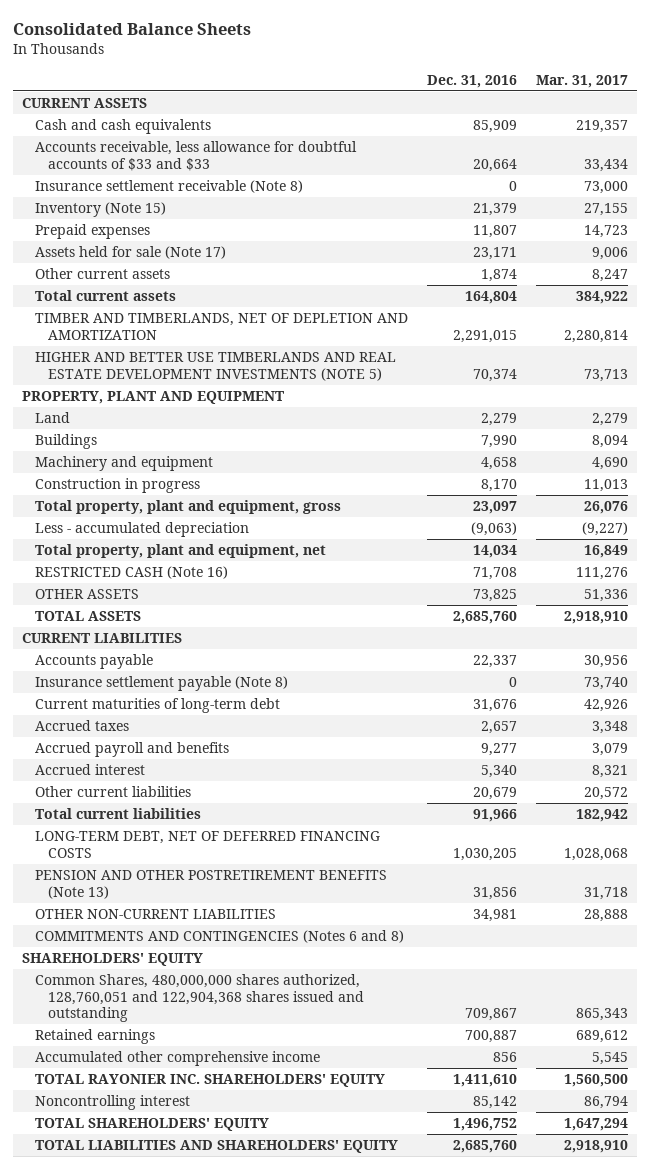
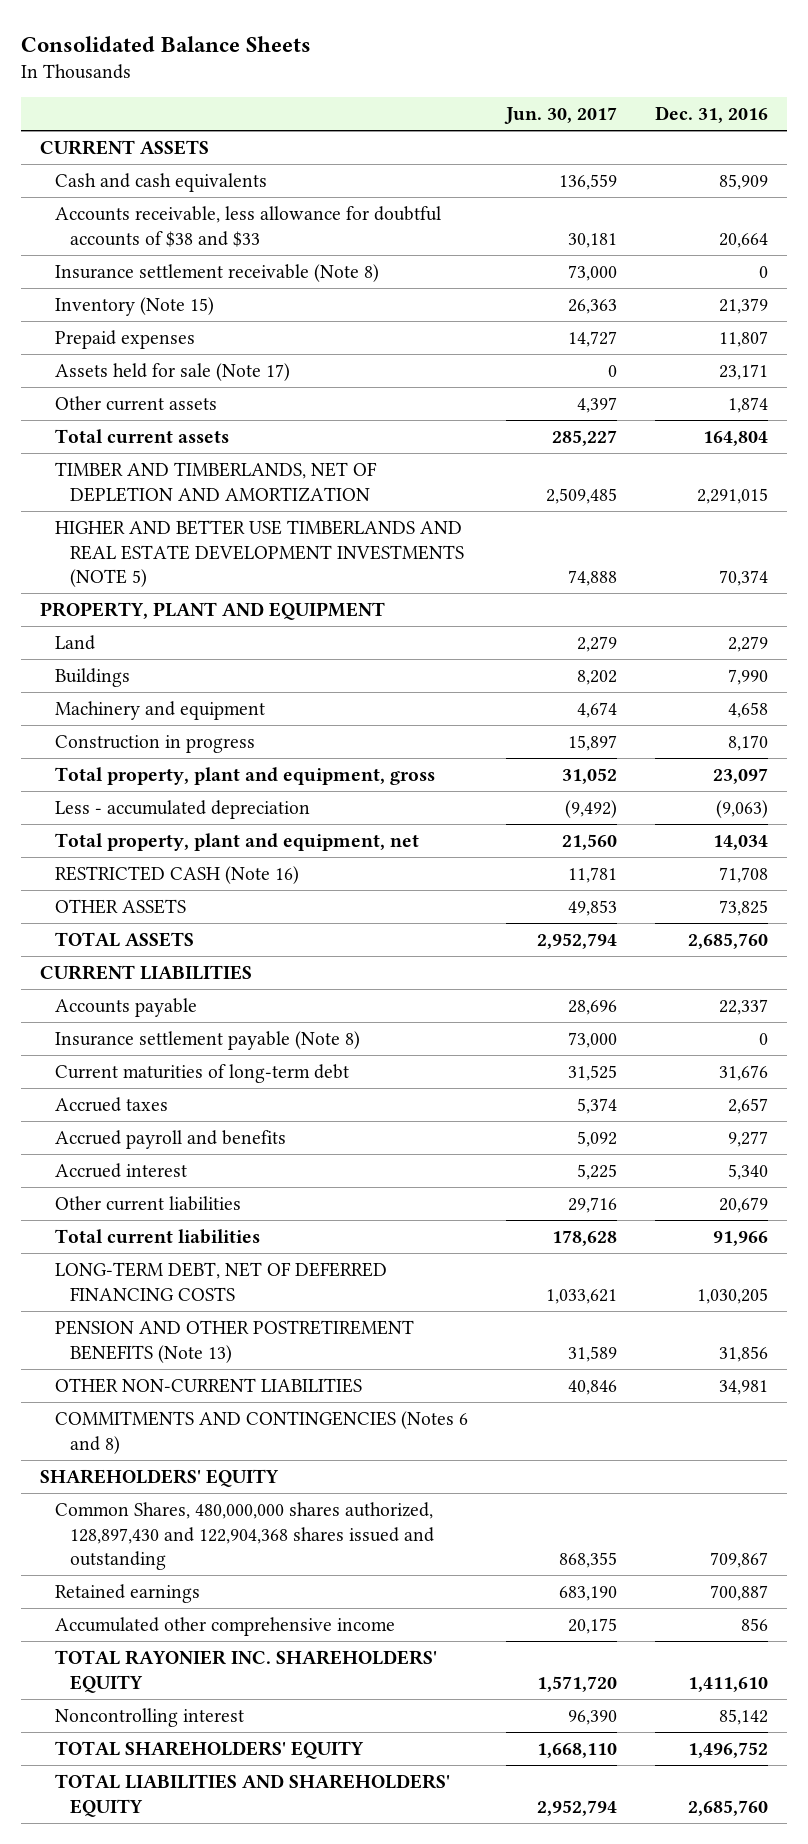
[535,74,628,88] Mar. 31, 2017 -> none
none -> [503,107,617,125] Jun. 30, 2017
[35,141,358,171] Accounts receivable, less allowance for doubtful accounts of $33 and $33 -> [55,205,442,247] Accounts receivable, less allowance for doubtful accounts of $38 and $33
[35,974,365,1023] Common Shares, 480,000,000 shares authorized, 128,760,051 and 122,904,368 shares issued and outstanding -> [55,1501,434,1571] Common Shares, 480,000,000 shares authorized, 128,897,430 and 122,904,368 shares issued and outstanding

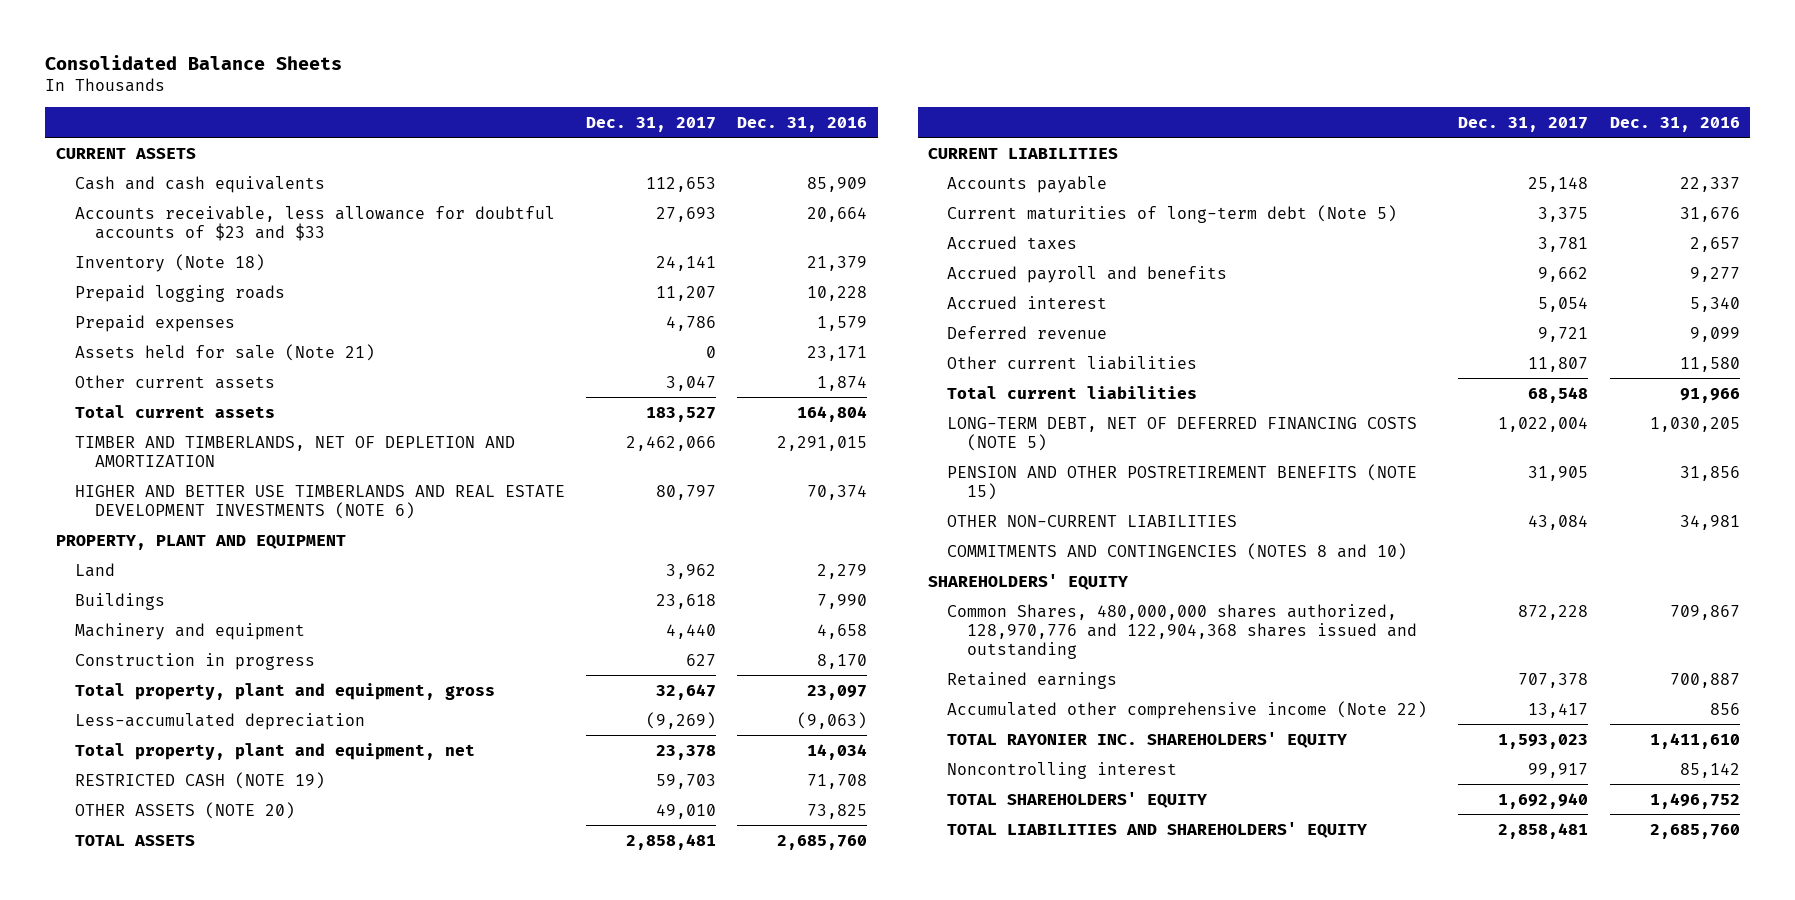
[503,107,617,125] Jun. 30, 2017 -> none
none -> [586,116,717,132] Dec. 31, 2017
[55,263,380,282] Insurance settlement receivable (Note 8) -> none
[55,205,442,247] Accounts receivable, less allowance for doubtful accounts of $38 and $33 -> [75,205,556,241] Accounts receivable, less allowance for doubtful accounts of $23 and $33
[55,296,215,316] Inventory (Note 15) -> [75,253,266,272] Inventory (Note 18)
none -> [75,284,286,302] Prepaid logging roads
[718,330,768,347] 11,807 -> [817,315,868,331] 1,579
[55,362,291,381] Assets held for sale (Note 17) -> [75,343,376,361] Assets held for sale (Note 21)
[55,519,464,588] HIGHER AND BETTER USE TIMBERLANDS AND REAL ESTATE DEVELOPMENT INVESTMENTS (NOTE 5) -> [75,484,566,519] HIGHER AND BETTER USE TIMBERLANDS AND REAL ESTATE DEVELOPMENT INVESTMENTS (NOTE 6)
[55,799,311,819] Less - accumulated depreciation -> [75,712,366,730] Less-accumulated depreciation
[55,865,300,884] RESTRICTED CASH (Note 16) -> [75,771,326,789] RESTRICTED CASH (NOTE 19)
[55,898,187,914] OTHER ASSETS -> [75,801,296,819] OTHER ASSETS (NOTE 20)
[55,1030,361,1050] Insurance settlement payable (Note 8) -> none
[55,1063,350,1083] Current maturities of long-term debt -> [947,204,1398,223] Current maturities of long-term debt (Note 5)
none -> [947,325,1108,339] Deferred revenue
[718,1196,768,1213] 20,679 -> [1679,356,1740,372] 11,580
[55,1261,388,1301] LONG-TERM DEBT, NET OF DEFERRED FINANCING COSTS -> [947,416,1418,451] LONG-TERM DEBT, NET OF DEFERRED FINANCING COSTS (NOTE 5)
[55,1319,415,1363] PENSION AND OTHER POSTRETIREMENT BENEFITS (Note 13) -> [947,463,1418,500] PENSION AND OTHER POSTRETIREMENT BENEFITS (NOTE 15)
[55,1410,469,1454] COMMITMENTS AND CONTINGENCIES (Notes 6 and 8) -> [947,542,1408,560] COMMITMENTS AND CONTINGENCIES (NOTES 8 and 10)
[55,1501,434,1571] Common Shares, 480,000,000 shares authorized, 128,897,430 and 122,904,368 shares issued and outstanding -> [947,603,1417,659] Common Shares, 480,000,000 shares authorized, 128,970,776 and 122,904,368 shares issued and outstanding
[55,1616,396,1636] Accumulated other comprehensive income -> [947,700,1428,719] Accumulated other comprehensive income (Note 22)

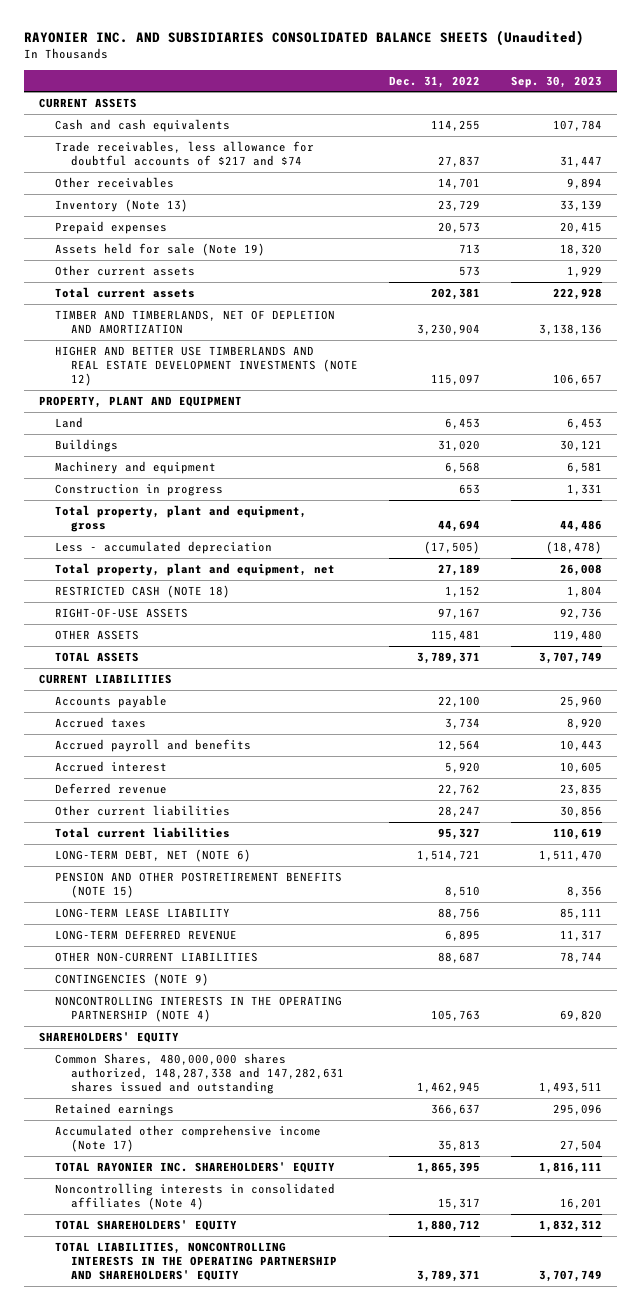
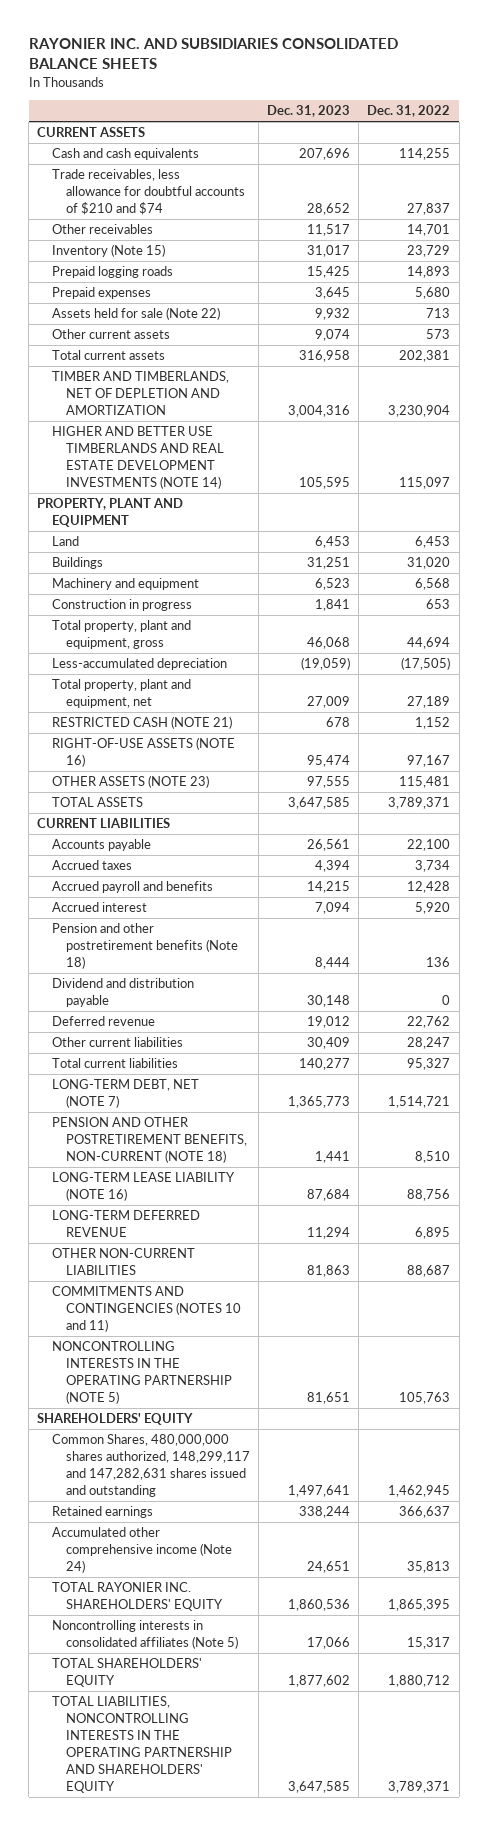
[23,30,584,47] RAYONIER INC. AND SUBSIDIARIES CONSOLIDATED BALANCE SHEETS (Unaudited) -> [28,37,398,70] RAYONIER INC. AND SUBSIDIARIES CONSOLIDATED BALANCE SHEETS
[510,75,602,88] Sep. 30, 2023 -> none
none -> [267,105,351,118] Dec. 31, 2023
[55,140,315,167] Trade receivables, less allowance for doubtful accounts of $217 and $74 -> [51,169,245,216] Trade receivables, less allowance for doubtful accounts of $210 and $74
[55,198,189,212] Inventory (Note 13) -> [51,244,165,258] Inventory (Note 15)
none -> [51,266,173,279] Prepaid logging roads
[437,221,480,233] 20,573 -> [415,287,451,300] 5,680
[55,242,266,256] Assets held for sale (Note 19) -> [51,307,220,321] Assets held for sale (Note 22)
[55,345,358,387] HIGHER AND BETTER USE TIMBERLANDS AND REAL ESTATE DEVELOPMENT INVESTMENTS (NOTE 12) -> [51,426,224,490] HIGHER AND BETTER USE TIMBERLANDS AND REAL ESTATE DEVELOPMENT INVESTMENTS (NOTE 14)
[55,540,273,554] Less - accumulated depreciation -> [51,658,227,671] Less-accumulated depreciation
[55,584,231,598] RESTRICTED CASH (NOTE 18) -> [51,716,232,730] RESTRICTED CASH (NOTE 21)
[55,607,189,618] RIGHT-OF-USE ASSETS -> [51,737,235,768] RIGHT-OF-USE ASSETS (NOTE 16)
[55,629,140,640] OTHER ASSETS -> [51,775,209,789] OTHER ASSETS (NOTE 23)
[437,739,480,751] 12,564 -> [407,881,451,894] 12,428
none -> [51,923,238,970] Pension and other postretirement benefits (Note 18)
none -> [51,978,194,1008] Dividend and distribution payable
[55,848,252,862] LONG-TERM DEBT, NET (NOTE 6) -> [51,1079,199,1109] LONG-TERM DEBT, NET (NOTE 7)
[55,871,343,899] PENSION AND OTHER POSTRETIREMENT BENEFITS (NOTE 15) -> [51,1117,247,1164] PENSION AND OTHER POSTRETIREMENT BENEFITS, NON-CURRENT (NOTE 18)
[55,907,231,918] LONG-TERM LEASE LIABILITY -> [51,1172,235,1202] LONG-TERM LEASE LIABILITY (NOTE 16)
[55,972,210,986] CONTINGENCIES (NOTE 9) -> [51,1286,241,1333] COMMITMENTS AND CONTINGENCIES (NOTES 10 and 11)
[55,995,343,1023] NONCONTROLLING INTERESTS IN THE OPERATING PARTNERSHIP (NOTE 4) -> [51,1341,232,1405] NONCONTROLLING INTERESTS IN THE OPERATING PARTNERSHIP (NOTE 5)
[55,1052,344,1095] Common Shares, 480,000,000 shares authorized, 148,287,338 and 147,282,631 shares issued and outstanding -> [51,1434,250,1498] Common Shares, 480,000,000 shares authorized, 148,299,117 and 147,282,631 shares issued and outstanding
[55,1124,322,1153] Accumulated other comprehensive income (Note 17) -> [51,1527,232,1574] Accumulated other comprehensive income (Note 24)
[55,1182,336,1211] Noncontrolling interests in consolidated affiliates (Note 4) -> [51,1620,238,1650] Noncontrolling interests in consolidated affiliates (Note 5)

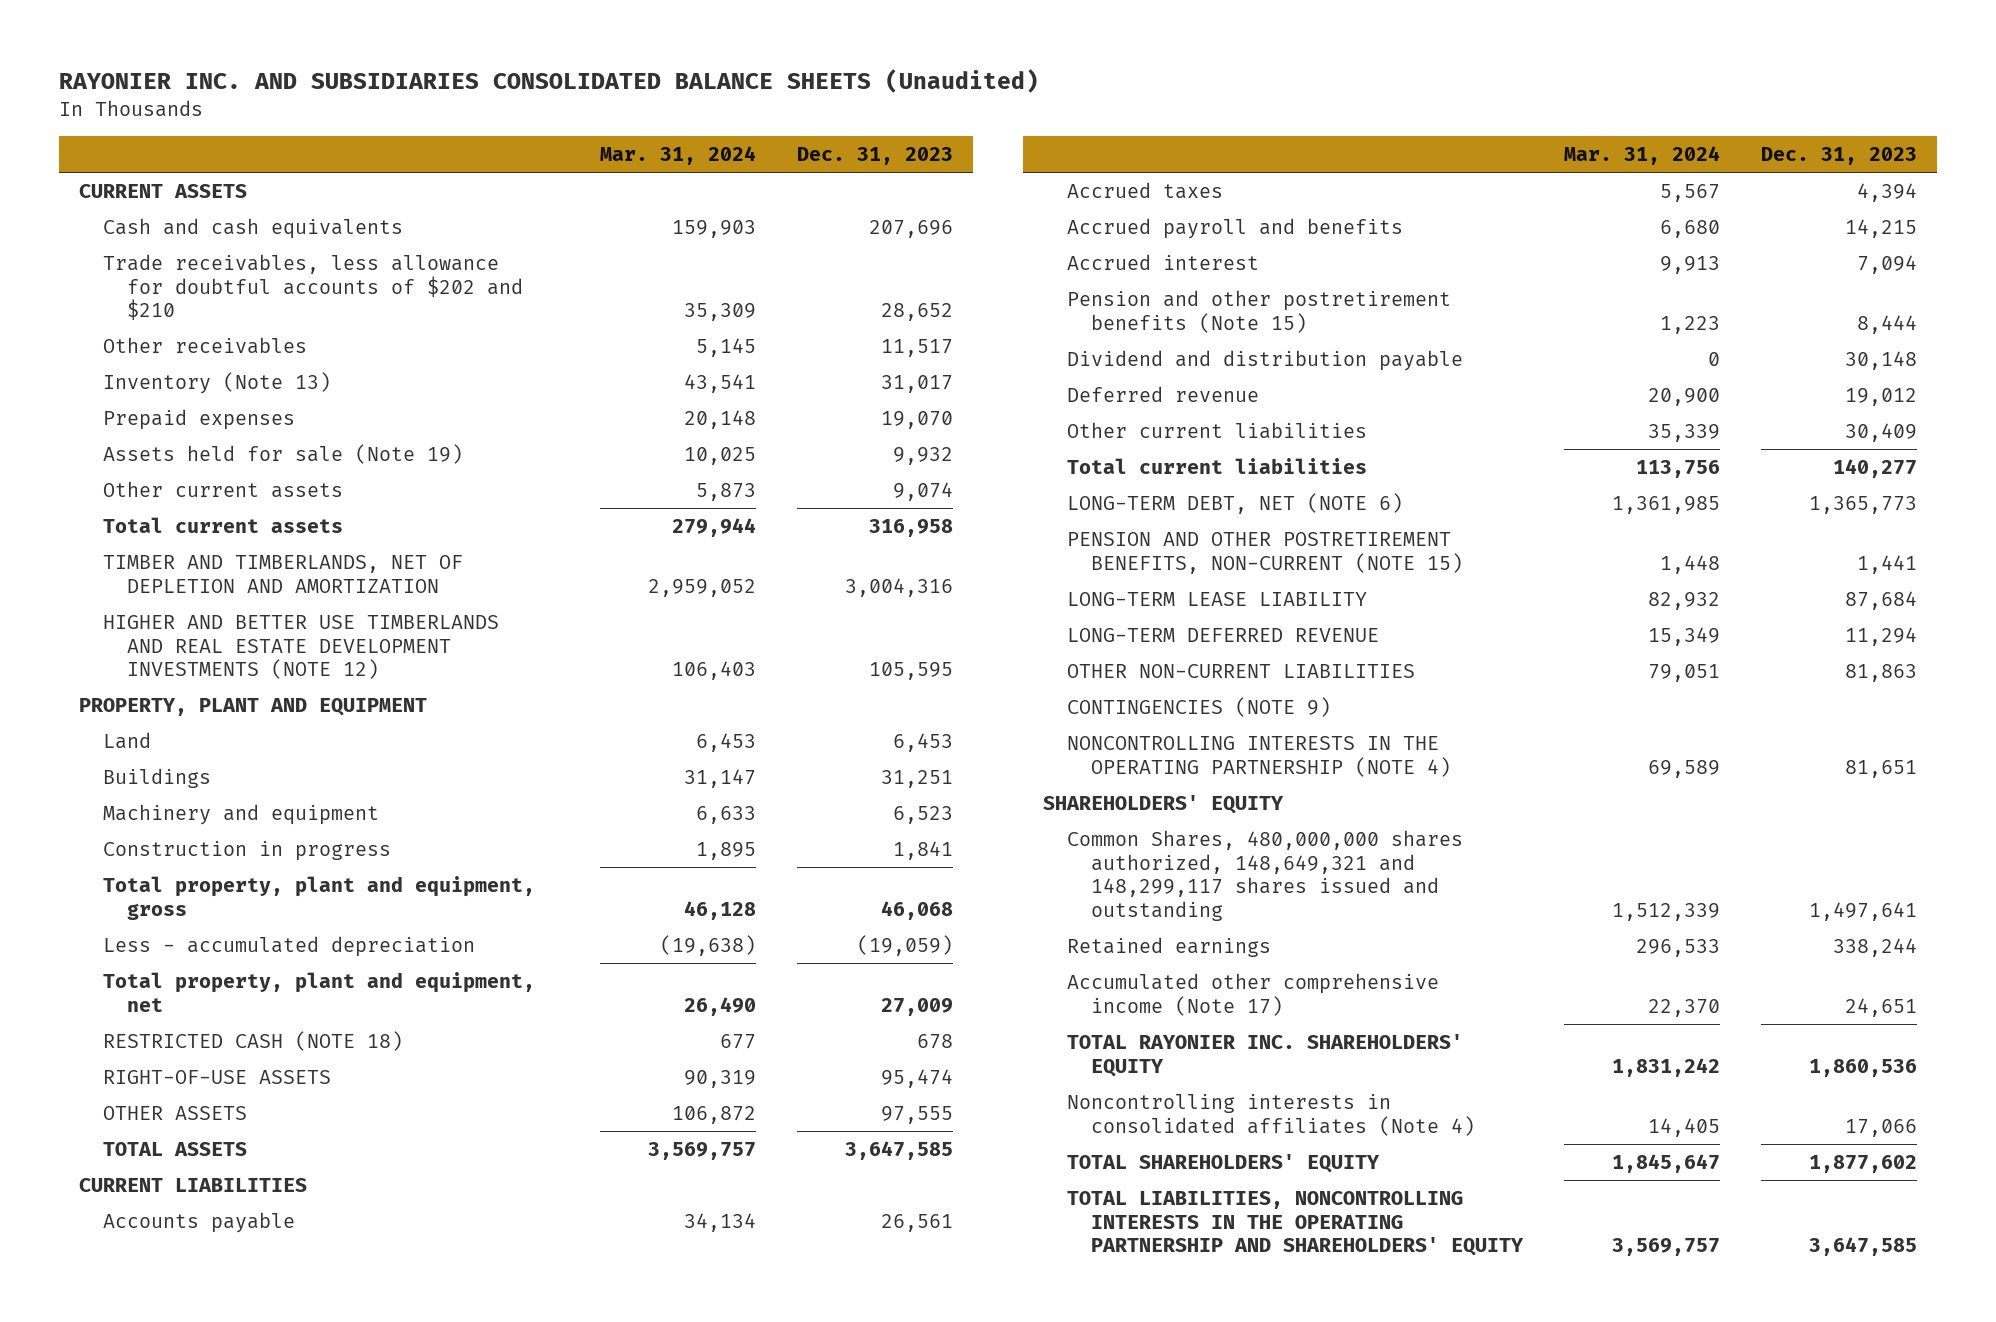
[28,37,398,70] RAYONIER INC. AND SUBSIDIARIES CONSOLIDATED BALANCE SHEETS -> [58,69,1039,94] RAYONIER INC. AND SUBSIDIARIES CONSOLIDATED BALANCE SHEETS (Unaudited)
[367,105,451,118] Dec. 31, 2022 -> none
none -> [600,145,757,165] Mar. 31, 2024
[51,169,245,216] Trade receivables, less allowance for doubtful accounts of $210 and $74 -> [103,254,524,321] Trade receivables, less allowance for doubtful accounts of $202 and $210
[51,266,173,279] Prepaid logging roads -> none
[51,244,165,258] Inventory (Note 15) -> [103,372,332,395] Inventory (Note 13)
[315,287,351,300] 3,645 -> [881,411,954,430] 19,070
[51,307,220,321] Assets held for sale (Note 22) -> [103,444,464,465] Assets held for sale (Note 19)
[51,426,224,490] HIGHER AND BETTER USE TIMBERLANDS AND REAL ESTATE DEVELOPMENT INVESTMENTS (NOTE 14) -> [103,615,500,680] HIGHER AND BETTER USE TIMBERLANDS AND REAL ESTATE DEVELOPMENT INVESTMENTS (NOTE 12)
[51,658,227,671] Less-accumulated depreciation -> [103,936,476,958] Less - accumulated depreciation
[51,716,232,730] RESTRICTED CASH (NOTE 21) -> [103,1031,404,1052] RESTRICTED CASH (NOTE 18)
[51,737,235,768] RIGHT-OF-USE ASSETS (NOTE 16) -> [103,1070,332,1085] RIGHT-OF-USE ASSETS
[51,775,209,789] OTHER ASSETS (NOTE 23) -> [103,1106,248,1121] OTHER ASSETS
[51,923,238,970] Pension and other postretirement benefits (Note 18) -> [1067,290,1452,333] Pension and other postretirement benefits (Note 15)
[51,1079,199,1109] LONG-TERM DEBT, NET (NOTE 7) -> [1067,493,1404,515] LONG-TERM DEBT, NET (NOTE 6)
[51,1117,247,1164] PENSION AND OTHER POSTRETIREMENT BENEFITS, NON-CURRENT (NOTE 18) -> [1067,532,1464,574] PENSION AND OTHER POSTRETIREMENT BENEFITS, NON-CURRENT (NOTE 15)
[51,1172,235,1202] LONG-TERM LEASE LIABILITY (NOTE 16) -> [1067,592,1368,607] LONG-TERM LEASE LIABILITY
[51,1286,241,1333] COMMITMENTS AND CONTINGENCIES (NOTES 10 and 11) -> [1067,697,1332,718] CONTINGENCIES (NOTE 9)
[51,1341,232,1405] NONCONTROLLING INTERESTS IN THE OPERATING PARTNERSHIP (NOTE 5) -> [1067,736,1452,777] NONCONTROLLING INTERESTS IN THE OPERATING PARTNERSHIP (NOTE 4)
[51,1434,250,1498] Common Shares, 480,000,000 shares authorized, 148,299,117 and 147,282,631 shares issued and outstanding -> [1067,830,1464,921] Common Shares, 480,000,000 shares authorized, 148,649,321 and 148,299,117 shares issued and outstanding
[51,1527,232,1574] Accumulated other comprehensive income (Note 24) -> [1067,973,1440,1016] Accumulated other comprehensive income (Note 17)
[51,1620,238,1650] Noncontrolling interests in consolidated affiliates (Note 5) -> [1067,1094,1476,1136] Noncontrolling interests in consolidated affiliates (Note 4)

